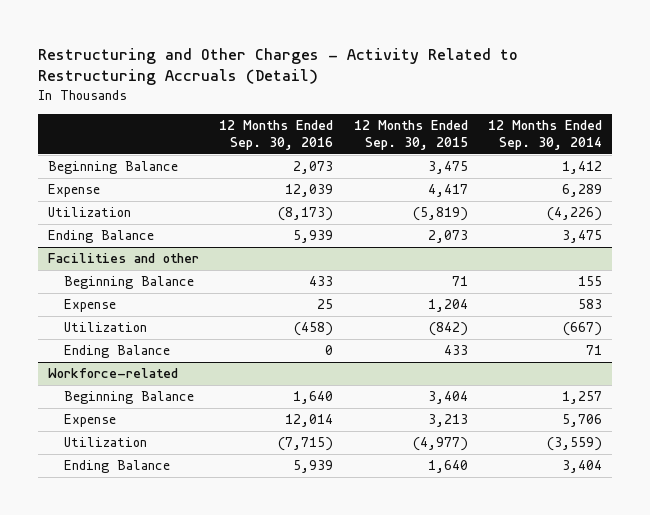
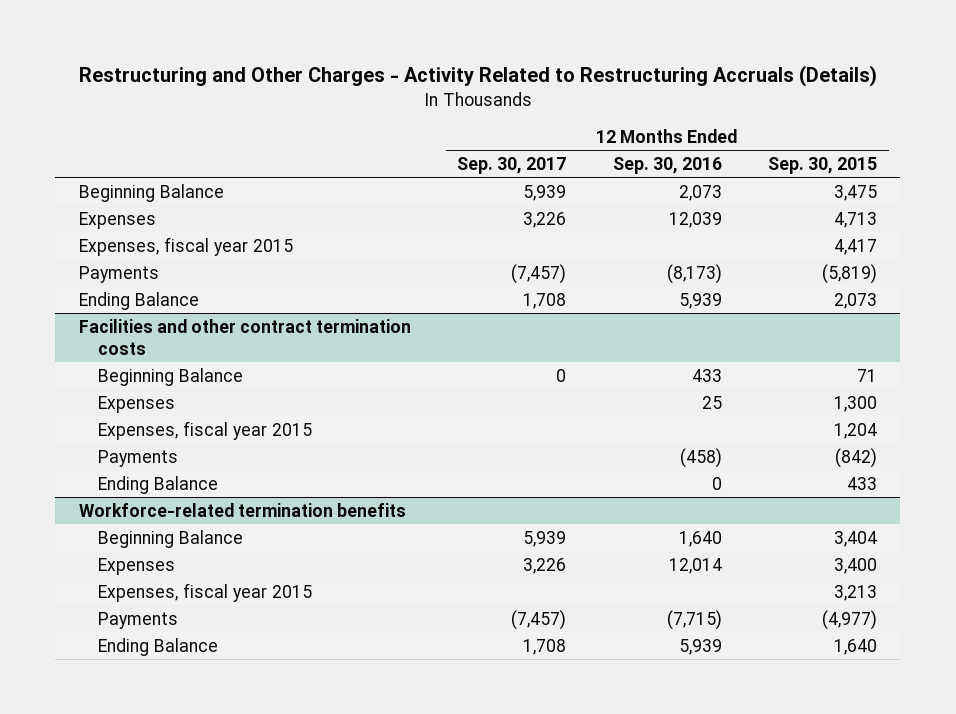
[37,47,518,86] Restructuring and Other Charges - Activity Related to Restructuring Accruals (Detail) -> [78,65,877,88] Restructuring and Other Charges - Activity Related to Restructuring Accruals (Details)
[487,120,602,151] 12 Months Ended Sep. 30, 2014 -> none
none -> [457,156,567,174] Sep. 30, 2017
[47,184,100,198] Expense -> none
none -> [78,211,156,229] Expenses
none -> [78,236,293,256] Expenses, fiscal year 2015
[47,207,131,218] Utilization -> [78,265,159,283] Payments
[47,253,199,264] Facilities and other -> [78,318,411,355] Facilities and other contract termination costs
[64,299,117,313] Expense -> none
none -> [98,395,176,413] Expenses
none -> [98,420,313,440] Expenses, fiscal year 2015
[64,322,148,333] Utilization -> [98,449,179,467] Payments
[47,368,178,379] Workforce-related -> [78,502,406,517] Workforce-related termination benefits
[64,414,117,428] Expense -> none
none -> [98,557,176,575] Expenses
none -> [98,582,313,602] Expenses, fiscal year 2015
[64,437,148,448] Utilization -> [98,611,179,629] Payments

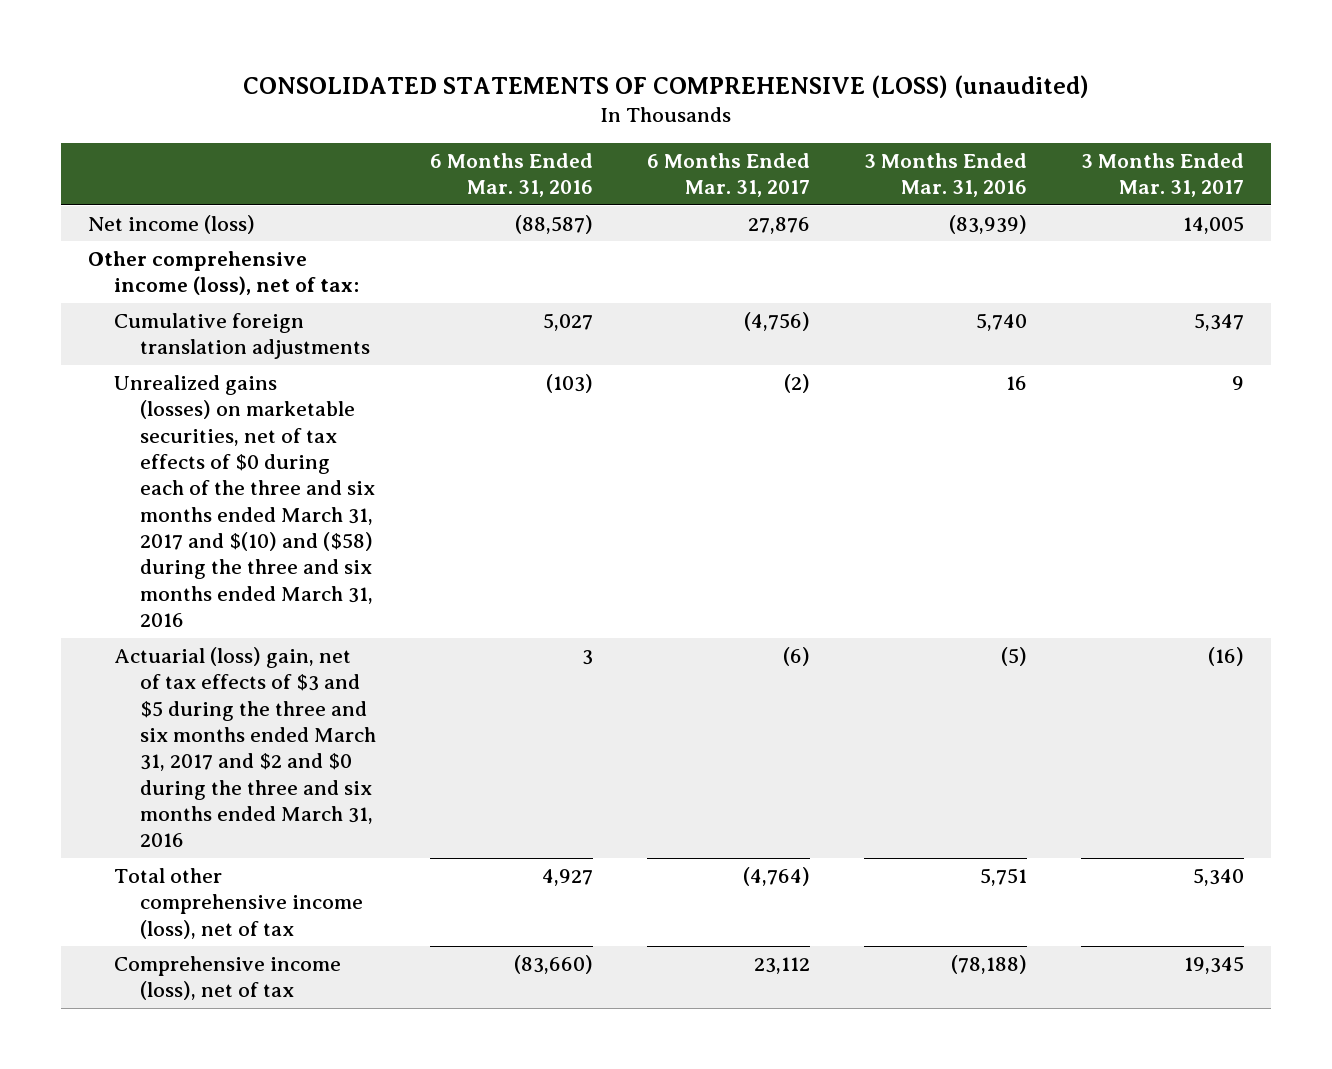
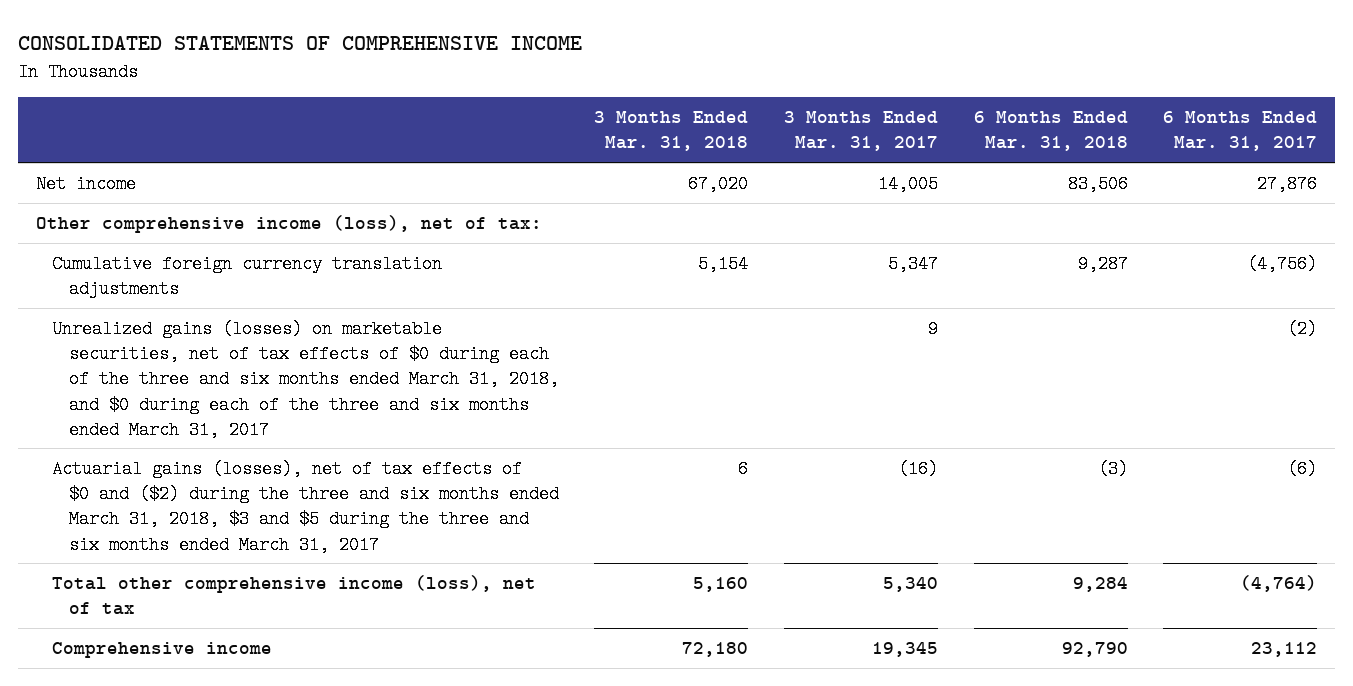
[243,74,1090,98] CONSOLIDATED STATEMENTS OF COMPREHENSIVE (LOSS) (unaudited) -> [18,35,583,50] CONSOLIDATED STATEMENTS OF COMPREHENSIVE INCOME
[429,152,593,198] 6 Months Ended Mar. 31, 2016 -> none
[863,152,1027,198] 3 Months Ended Mar. 31, 2016 -> none
none -> [594,111,749,152] 3 Months Ended Mar. 31, 2018
none -> [973,111,1128,152] 6 Months Ended Mar. 31, 2018
[88,214,256,234] Net income (loss) -> [36,175,137,194] Net income
[114,312,370,360] Cumulative foreign translation adjustments -> [52,255,443,299] Cumulative foreign currency translation adjustments
[114,374,375,628] Unrealized gains (losses) on marketable securities, net of tax effects of $0 during each of the three and six months ended March 31, 2017 and $(10) and ($58) during the three and six months ended March 31, 2016 -> [52,320,559,439] Unrealized gains (losses) on marketable securities, net of tax effects of $0 during each of the three and six months ended March 31, 2018, and $0 during each of the three and six months ended March 31, 2017
[114,646,376,848] Actuarial (loss) gain, net of tax effects of $3 and $5 during the three and six months ended March 31, 2017 and $2 and $0 during the three and six months ended March 31, 2016 -> [52,460,559,554] Actuarial gains (losses), net of tax effects of $0 and ($2) during the three and six months ended March 31, 2018, $3 and $5 during the three and six months ended March 31, 2017
[114,955,342,1001] Comprehensive income (loss), net of tax -> [52,642,273,659] Comprehensive income

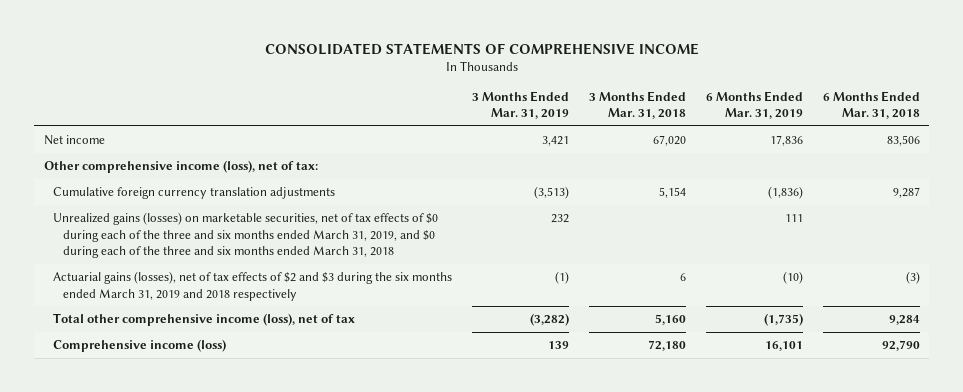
[783,111,938,152] 3 Months Ended Mar. 31, 2017 -> none
[1163,111,1318,152] 6 Months Ended Mar. 31, 2017 -> none
none -> [471,90,569,120] 3 Months Ended Mar. 31, 2019
none -> [705,90,803,120] 6 Months Ended Mar. 31, 2019
[52,320,559,439] Unrealized gains (losses) on marketable securities, net of tax effects of $0 during each of the three and six months ended March 31, 2018, and $0 during each of the three and six months ended March 31, 2017 -> [53,211,439,259] Unrealized gains (losses) on marketable securities, net of tax effects of $0 during each of the three and six months ended March 31, 2019, and $0 during each of the three and six months ended March 31, 2018
[52,460,559,554] Actuarial gains (losses), net of tax effects of $0 and ($2) during the three and six months ended March 31, 2018, $3 and $5 during the three and six months ended March 31, 2017 -> [53,270,453,301] Actuarial gains (losses), net of tax effects of $2 and $3 during the six months ended March 31, 2019 and 2018 respectively
[52,642,273,659] Comprehensive income -> [53,338,227,352] Comprehensive income (loss)

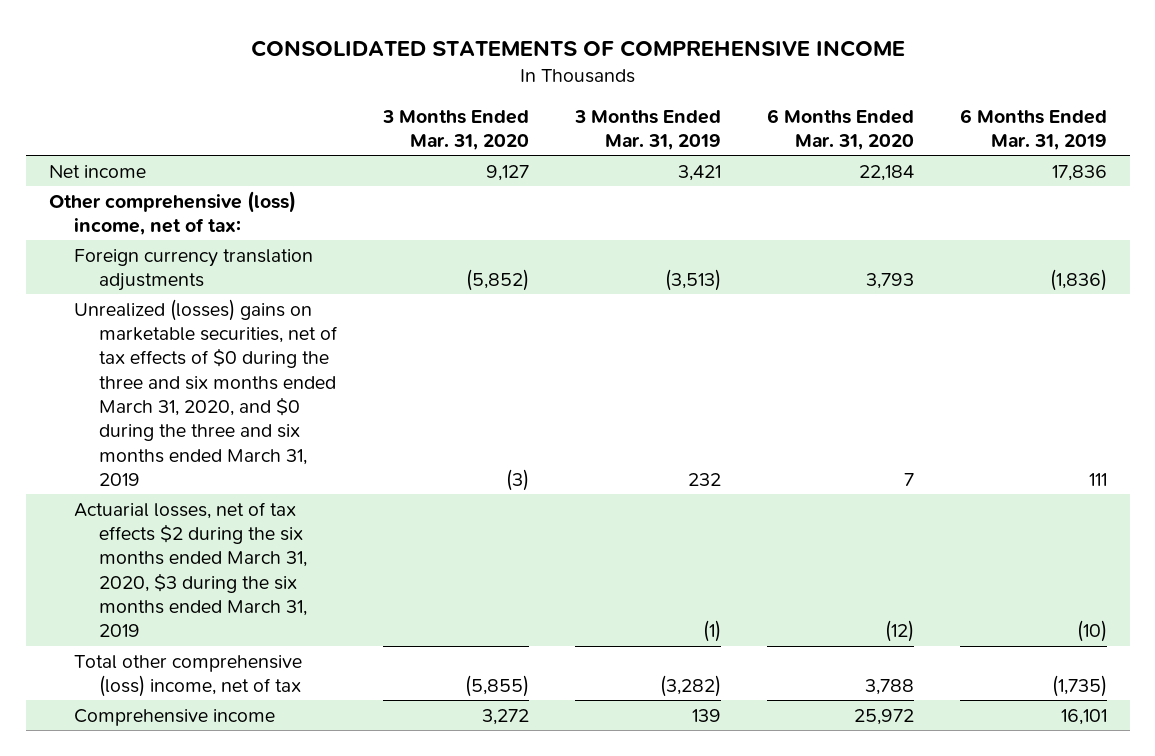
[588,90,686,120] 3 Months Ended Mar. 31, 2018 -> none
[822,90,920,120] 6 Months Ended Mar. 31, 2018 -> none
none -> [381,109,529,151] 3 Months Ended Mar. 31, 2020
none -> [766,108,914,151] 6 Months Ended Mar. 31, 2020
[43,159,318,173] Other comprehensive income (loss), net of tax: -> [48,190,296,235] Other comprehensive (loss) income, net of tax:
[53,186,336,199] Cumulative foreign currency translation adjustments -> [73,248,313,291] Foreign currency translation adjustments
[53,211,439,259] Unrealized gains (losses) on marketable securities, net of tax effects of $0 during each of the three and six months ended March 31, 2019, and $0 during each of the three and six months ended March 31, 2018 -> [73,298,338,487] Unrealized (losses) gains on marketable securities, net of tax effects of $0 during the three and six months ended March 31, 2020, and $0 during the three and six months ended March 31, 2019
[53,270,453,301] Actuarial gains (losses), net of tax effects of $2 and $3 during the six months ended March 31, 2019 and 2018 respectively -> [73,501,307,638] Actuarial losses, net of tax effects $2 during the six months ended March 31, 2020, $3 during the six months ended March 31, 2019
[53,312,356,326] Total other comprehensive income (loss), net of tax -> [73,654,302,697] Total other comprehensive (loss) income, net of tax
[53,338,227,352] Comprehensive income (loss) -> [73,708,275,726] Comprehensive income

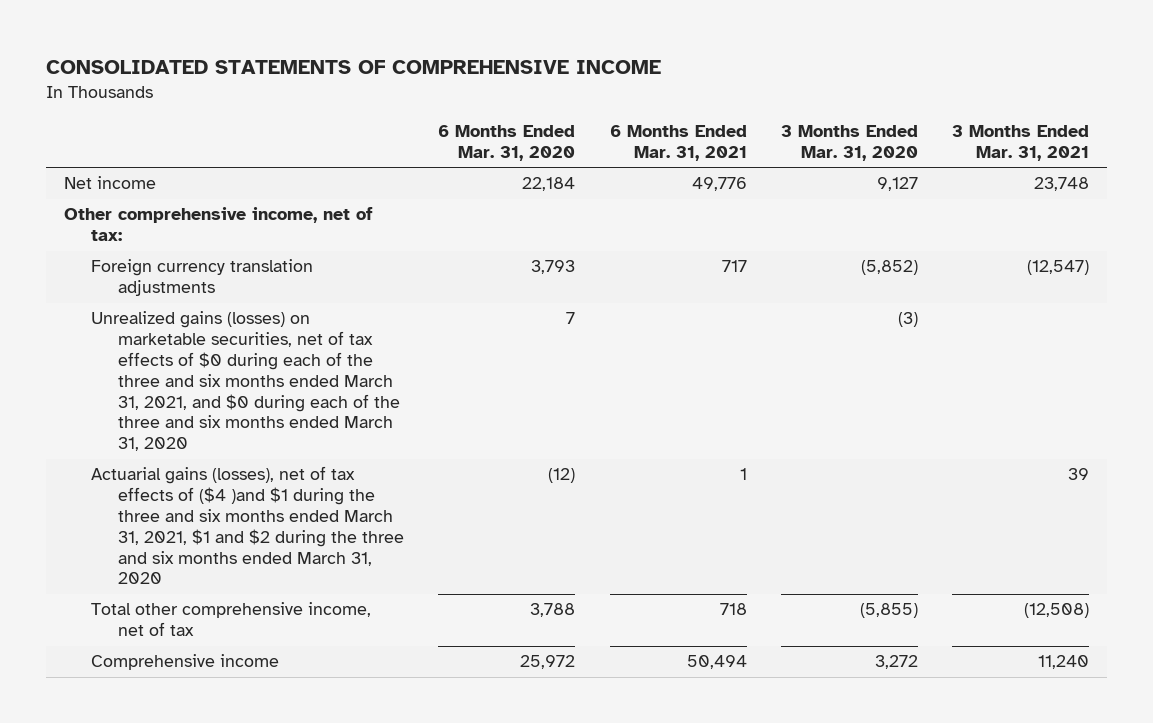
[573,109,721,151] 3 Months Ended Mar. 31, 2019 -> none
[959,108,1107,151] 6 Months Ended Mar. 31, 2019 -> none
none -> [609,124,747,161] 6 Months Ended Mar. 31, 2021
none -> [952,124,1090,161] 3 Months Ended Mar. 31, 2021
[48,190,296,235] Other comprehensive (loss) income, net of tax: -> [63,207,373,242] Other comprehensive income, net of tax:
[73,298,338,487] Unrealized (losses) gains on marketable securities, net of tax effects of $0 during the three and six months ended March 31, 2020, and $0 during the three and six months ended March 31, 2019 -> [90,311,400,452] Unrealized gains (losses) on marketable securities, net of tax effects of $0 during each of the three and six months ended March 31, 2021, and $0 during each of the three and six months ended March 31, 2020
[73,501,307,638] Actuarial losses, net of tax effects $2 during the six months ended March 31, 2020, $3 during the six months ended March 31, 2019 -> [90,466,404,585] Actuarial gains (losses), net of tax effects of ($4 )and $1 during the three and six months ended March 31, 2021, $1 and $2 during the three and six months ended March 31, 2020
[73,654,302,697] Total other comprehensive (loss) income, net of tax -> [90,602,371,637] Total other comprehensive income, net of tax

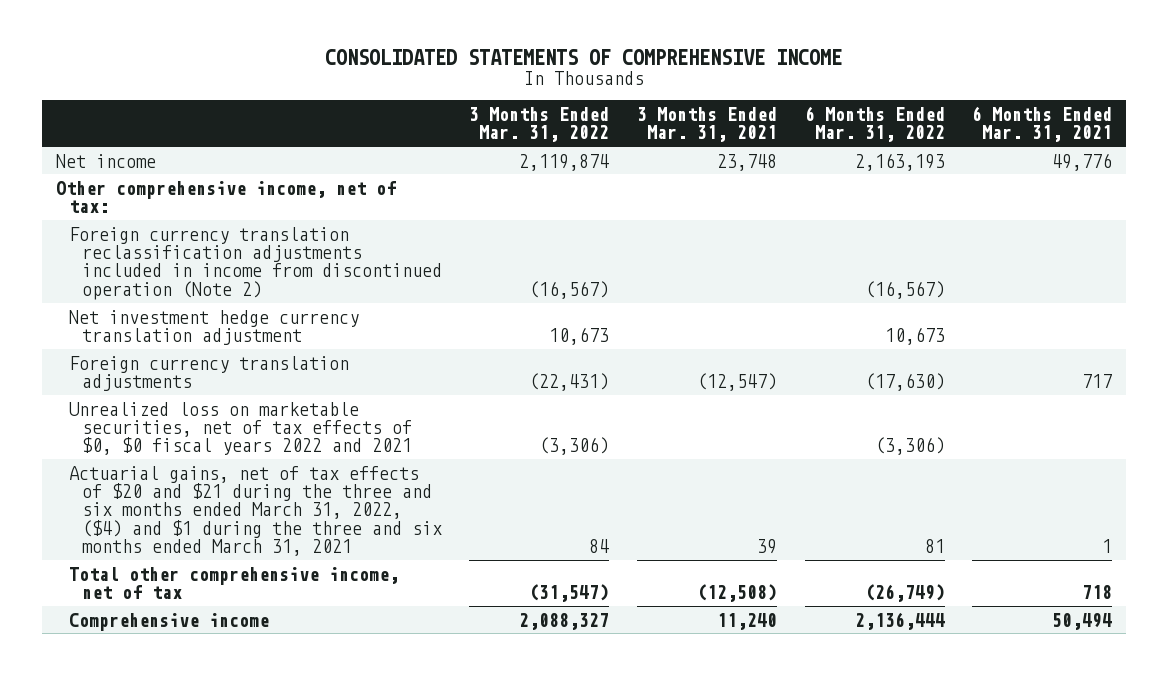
[438,124,576,161] 6 Months Ended Mar. 31, 2020 -> none
[781,124,919,161] 3 Months Ended Mar. 31, 2020 -> none
none -> [469,106,610,143] 3 Months Ended Mar. 31, 2022
none -> [804,105,945,143] 6 Months Ended Mar. 31, 2022
none -> [68,226,442,300] Foreign currency translation reclassification adjustments included in income from discontinued operation (Note 2)
none -> [68,309,359,345] Net investment hedge currency translation adjustment
[90,311,400,452] Unrealized gains (losses) on marketable securities, net of tax effects of $0 during each of the three and six months ended March 31, 2021, and $0 during each of the three and six months ended March 31, 2020 -> [68,401,412,456] Unrealized loss on marketable securities, net of tax effects of $0, $0 fiscal years 2022 and 2021
[90,466,404,585] Actuarial gains (losses), net of tax effects of ($4 )and $1 during the three and six months ended March 31, 2021, $1 and $2 during the three and six months ended March 31, 2020 -> [68,465,442,557] Actuarial gains, net of tax effects of $20 and $21 during the three and six months ended March 31, 2022, ($4) and $1 during the three and six months ended March 31, 2021

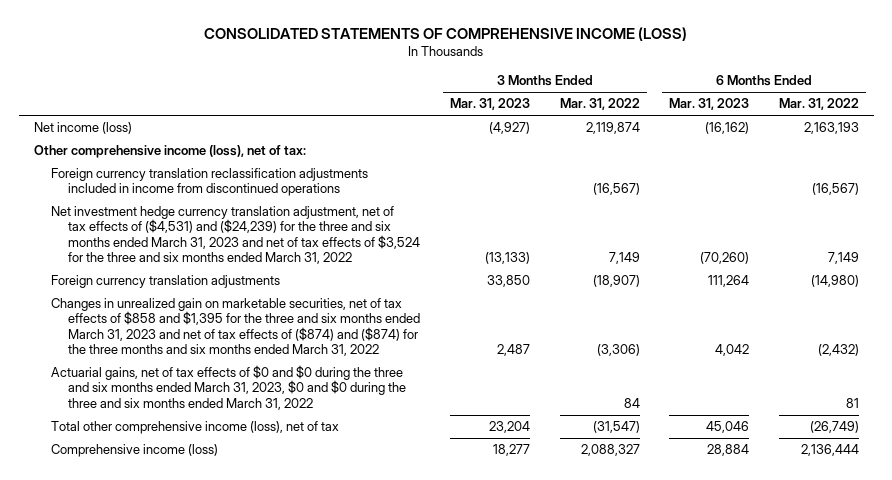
[325,49,843,66] CONSOLIDATED STATEMENTS OF COMPREHENSIVE INCOME -> [204,26,688,41] CONSOLIDATED STATEMENTS OF COMPREHENSIVE INCOME (LOSS)
[636,106,777,143] 3 Months Ended Mar. 31, 2021 -> none
[972,105,1113,143] 6 Months Ended Mar. 31, 2021 -> none
none -> [450,98,531,111] Mar. 31, 2023
none -> [669,98,750,111] Mar. 31, 2023
[56,153,157,168] Net income -> [33,122,132,135] Net income (loss)
[56,180,397,213] Other comprehensive income, net of tax: -> [33,145,306,159] Other comprehensive income (loss), net of tax:
[68,226,442,300] Foreign currency translation reclassification adjustments included in income from discontinued operation (Note 2) -> [50,168,368,197] Foreign currency translation reclassification adjustments included in income from discontinued operations
[68,309,359,345] Net investment hedge currency translation adjustment -> [50,206,421,264] Net investment hedge currency translation adjustment, net of tax effects of ($4,531) and ($24,239) for the three and six months ended March 31, 2023 and net of tax effects of $3,524 for the three and six months ended March 31, 2022
[549,326,610,345] 10,673 -> [608,251,640,264] 7,149
[884,326,945,345] 10,673 -> [827,251,859,264] 7,149
[529,372,610,391] (22,431) -> [592,275,640,288] (18,907)
[864,372,945,391] (17,630) -> [810,275,859,288] (14,980)
[68,401,412,456] Unrealized loss on marketable securities, net of tax effects of $0, $0 fiscal years 2022 and 2021 -> [50,298,421,356] Changes in unrealized gain on marketable securities, net of tax effects of $858 and $1,395 for the three and six months ended March 31, 2023 and net of tax effects of ($874) and ($874) for the three months and six months ended March 31, 2022
[874,437,945,456] (3,306) -> [817,343,859,356] (2,432)
[68,465,442,557] Actuarial gains, net of tax effects of $20 and $21 during the three and six months ended March 31, 2022, ($4) and $1 during the three and six months ended March 31, 2021 -> [50,365,407,410] Actuarial gains, net of tax effects of $0 and $0 during the three and six months ended March 31, 2023, $0 and $0 during the three and six months ended March 31, 2022
[68,566,399,599] Total other comprehensive income, net of tax -> [50,421,339,435] Total other comprehensive income (loss), net of tax
[68,612,269,631] Comprehensive income -> [50,444,218,458] Comprehensive income (loss)

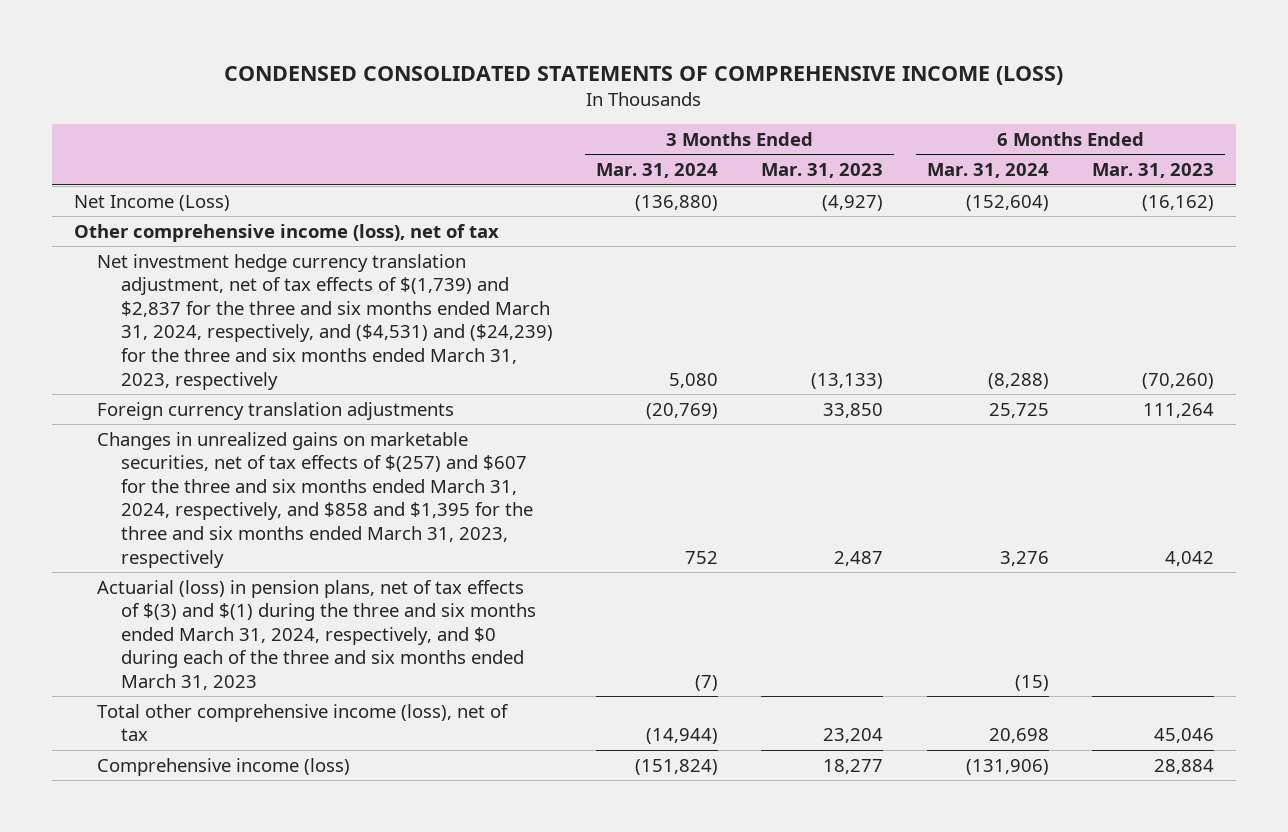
[204,26,688,41] CONSOLIDATED STATEMENTS OF COMPREHENSIVE INCOME (LOSS) -> [223,65,1063,85] CONDENSED CONSOLIDATED STATEMENTS OF COMPREHENSIVE INCOME (LOSS)
[559,98,640,111] Mar. 31, 2022 -> none
[778,98,859,111] Mar. 31, 2022 -> none
none -> [596,163,719,179] Mar. 31, 2024
none -> [926,163,1049,179] Mar. 31, 2024
[50,168,368,197] Foreign currency translation reclassification adjustments included in income from discontinued operations -> none
[33,122,132,135] Net income (loss) -> [73,194,230,211] Net Income (Loss)
[33,145,306,159] Other comprehensive income (loss), net of tax: -> [73,223,499,242] Other comprehensive income (loss), net of tax
[50,206,421,264] Net investment hedge currency translation adjustment, net of tax effects of ($4,531) and ($24,239) for the three and six months ended March 31, 2023 and net of tax effects of $3,524 for the three and six months ended March 31, 2022 -> [97,253,553,390] Net investment hedge currency translation adjustment, net of tax effects of $(1,739) and $2,837 for the three and six months ended March 31, 2024, respectively, and ($4,531) and ($24,239) for the three and six months ended March 31, 2023, respectively
[50,298,421,356] Changes in unrealized gain on marketable securities, net of tax effects of $858 and $1,395 for the three and six months ended March 31, 2023 and net of tax effects of ($874) and ($874) for the three months and six months ended March 31, 2022 -> [97,431,533,568] Changes in unrealized gains on marketable securities, net of tax effects of $(257) and $607 for the three and six months ended March 31, 2024, respectively, and $858 and $1,395 for the three and six months ended March 31, 2023, respectively
[50,365,407,410] Actuarial gains, net of tax effects of $0 and $0 during the three and six months ended March 31, 2023, $0 and $0 during the three and six months ended March 31, 2022 -> [97,579,536,691] Actuarial (loss) in pension plans, net of tax effects of $(3) and $(1) during the three and six months ended March 31, 2024, respectively, and $0 during each of the three and six months ended March 31, 2023

